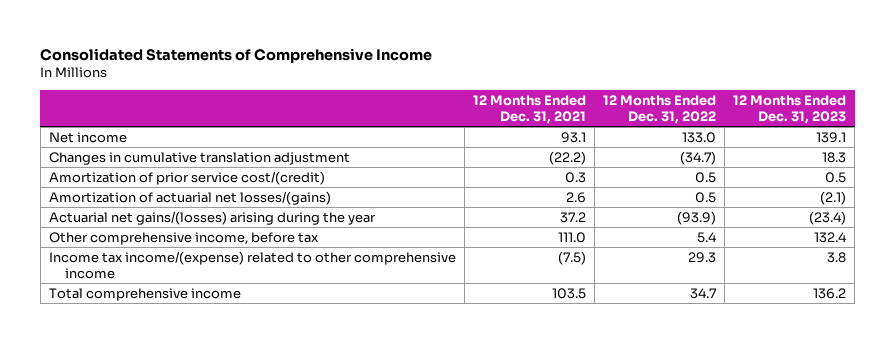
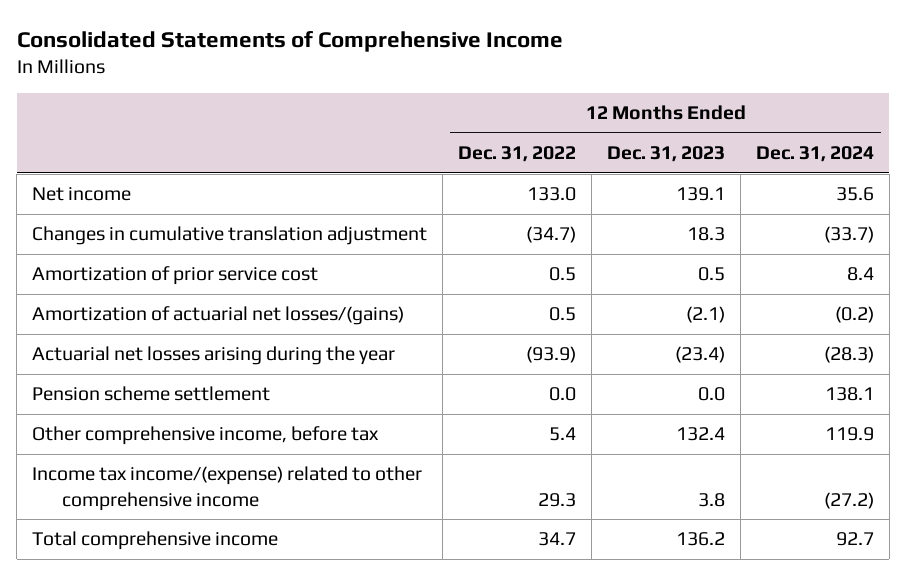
[472,94,586,124] 12 Months Ended Dec. 31, 2021 -> none
none -> [755,145,874,162] Dec. 31, 2024
[48,170,325,185] Amortization of prior service cost/(credit) -> [32,266,319,286] Amortization of prior service cost
[48,210,376,225] Actuarial net gains/(losses) arising during the year -> [32,346,396,366] Actuarial net losses arising during the year
none -> [32,386,271,402] Pension scheme settlement

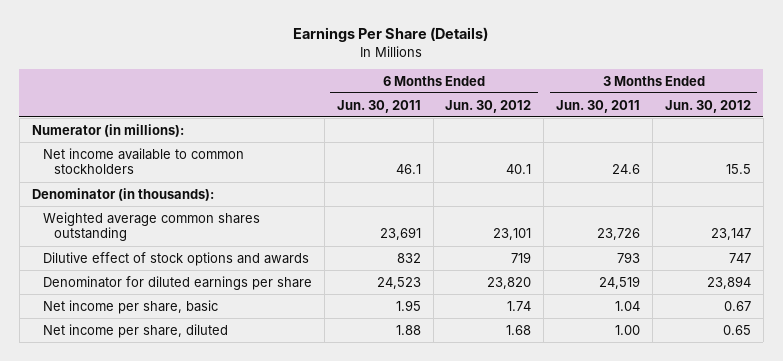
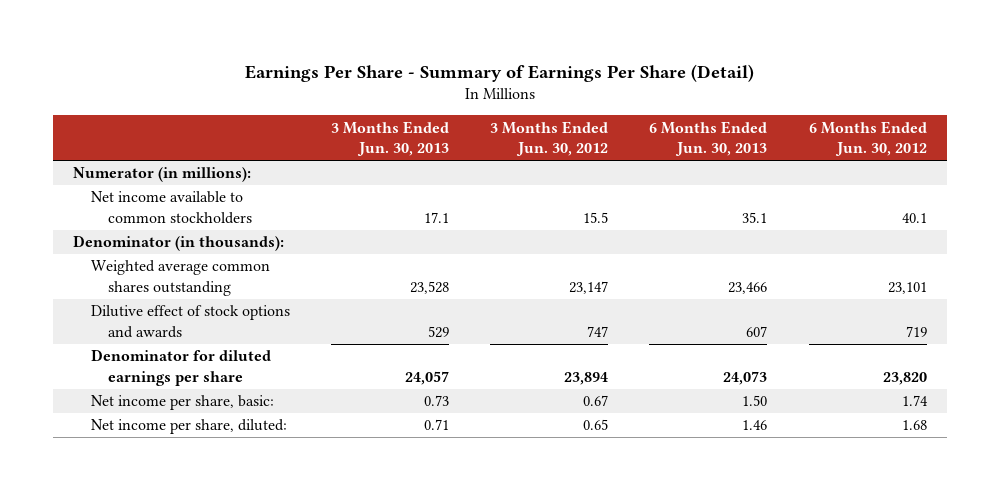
[293,27,489,43] Earnings Per Share (Details) -> [245,63,755,82] Earnings Per Share - Summary of Earnings Per Share (Detail)
[336,99,421,113] Jun. 30, 2011 -> none
[556,99,641,113] Jun. 30, 2011 -> none
none -> [330,120,449,157] 3 Months Ended Jun. 30, 2013
none -> [649,120,768,157] 6 Months Ended Jun. 30, 2013
[42,299,218,314] Net income per share, basic -> [90,395,274,411] Net income per share, basic:
[42,323,228,338] Net income per share, diluted -> [90,419,287,435] Net income per share, diluted:

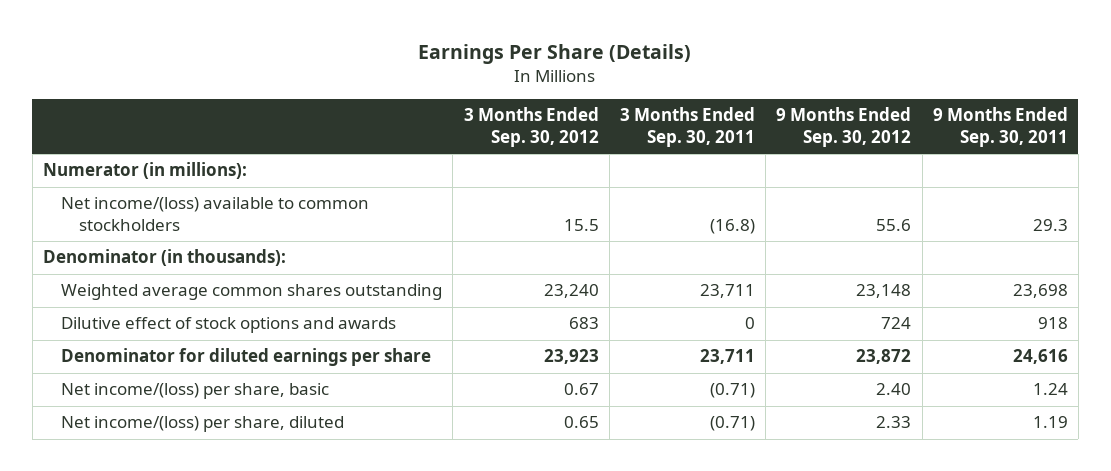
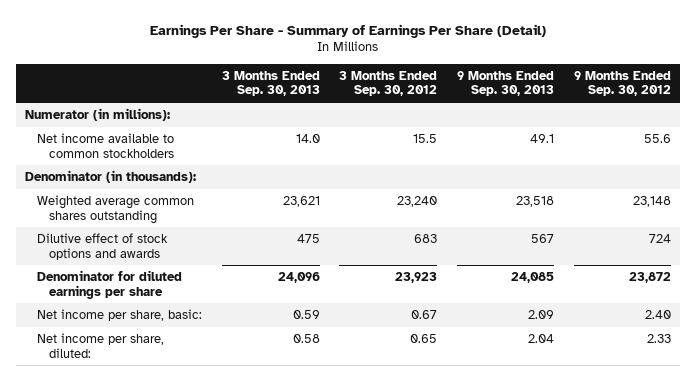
[418,43,692,64] Earnings Per Share (Details) -> [149,23,546,38] Earnings Per Share - Summary of Earnings Per Share (Detail)
[619,107,755,147] 3 Months Ended Sep. 30, 2011 -> none
[932,107,1068,147] 9 Months Ended Sep. 30, 2011 -> none
none -> [221,70,320,97] 3 Months Ended Sep. 30, 2013
none -> [456,70,554,97] 9 Months Ended Sep. 30, 2013
[61,197,370,232] Net income/(loss) available to common stockholders -> [36,132,174,158] Net income available to common stockholders
[61,383,330,400] Net income/(loss) per share, basic -> [36,308,202,321] Net income per share, basic:
[61,416,345,433] Net income/(loss) per share, diluted -> [36,332,164,358] Net income per share, diluted:

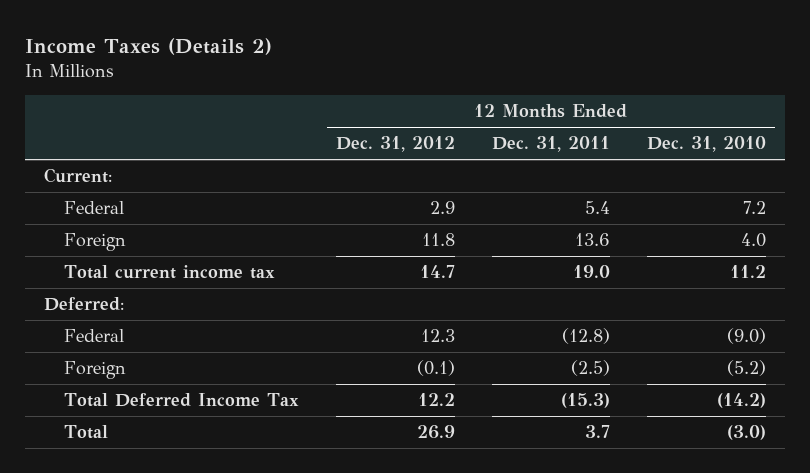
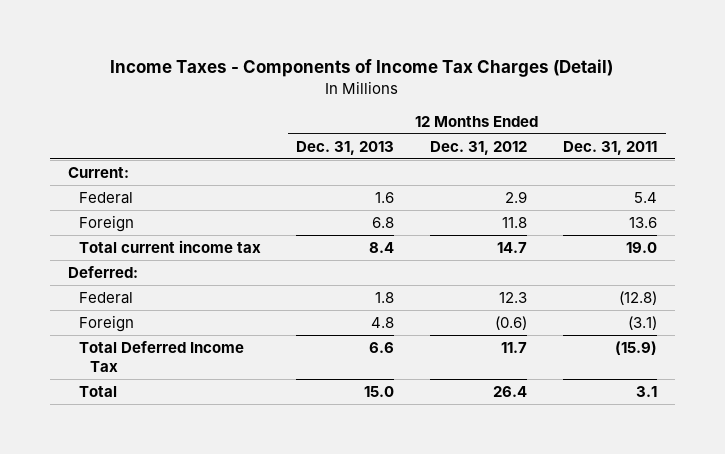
[25,37,273,55] Income Taxes (Details 2) -> [110,59,614,78] Income Taxes - Components of Income Tax Charges (Detail)
[646,136,766,153] Dec. 31, 2010 -> none
none -> [296,140,395,155] Dec. 31, 2013
[416,360,455,377] (0.1) -> [495,315,528,330] (0.6)
[570,360,610,377] (2.5) -> [627,315,657,330] (3.1)
[417,393,455,407] 12.2 -> [501,341,528,353] 11.7
[560,393,610,409] (15.3) -> [614,340,657,355] (15.9)
[416,425,455,440] 26.9 -> [493,385,528,397] 26.4
[584,425,610,439] 3.7 -> [635,385,657,397] 3.1

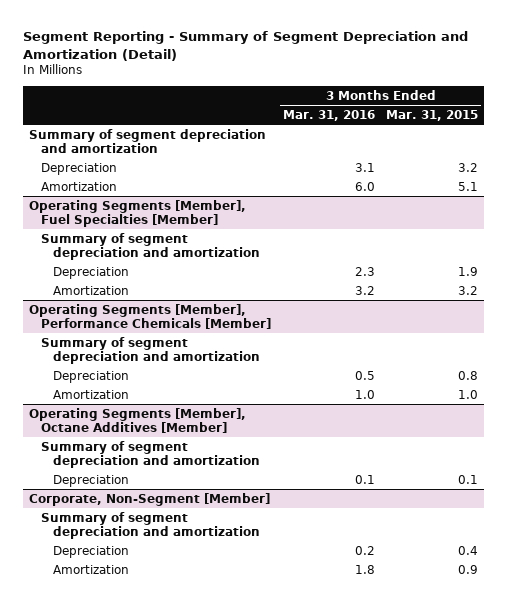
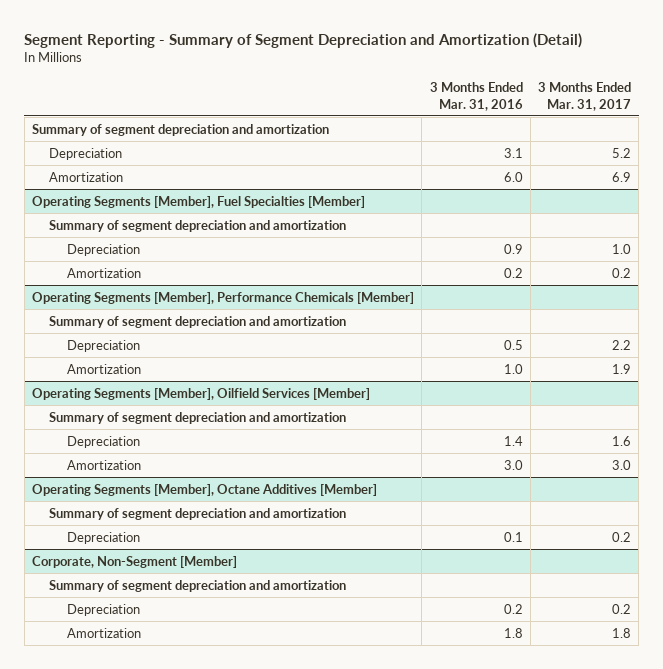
[386,109,479,121] Mar. 31, 2015 -> none
none -> [538,82,632,111] 3 Months Ended Mar. 31, 2017
[354,266,375,276] 2.3 -> [503,243,523,254] 0.9
[354,285,375,295] 3.2 -> [503,267,523,278] 0.2
none -> [31,387,370,400] Operating Segments [Member], Oilfield Services [Member]
none -> [49,411,347,424] Summary of segment depreciation and amortization
none -> [67,435,141,448] Depreciation
none -> [67,459,142,470] Amortization

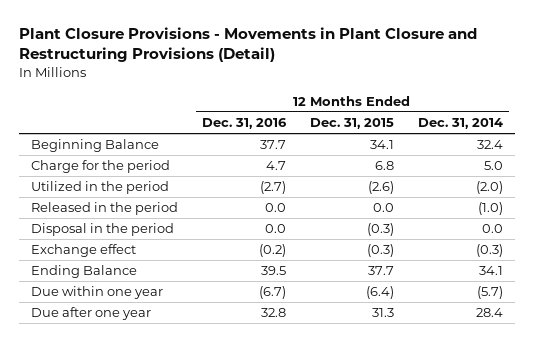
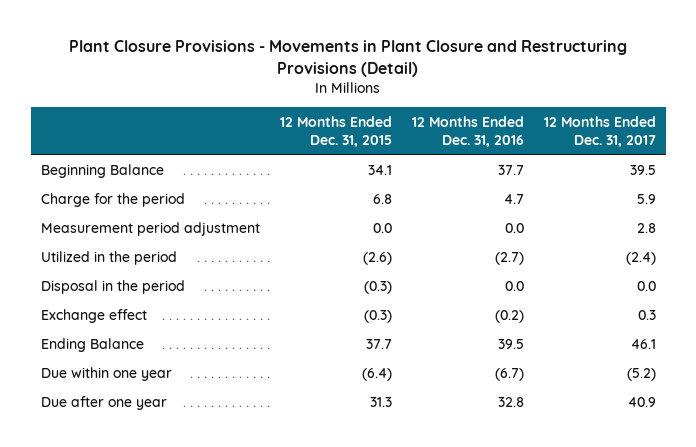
[418,118,504,130] Dec. 31, 2014 -> none
none -> [543,115,656,147] 12 Months Ended Dec. 31, 2017
none -> [40,221,260,236] Measurement period adjustment
[30,202,178,216] Released in the period -> none

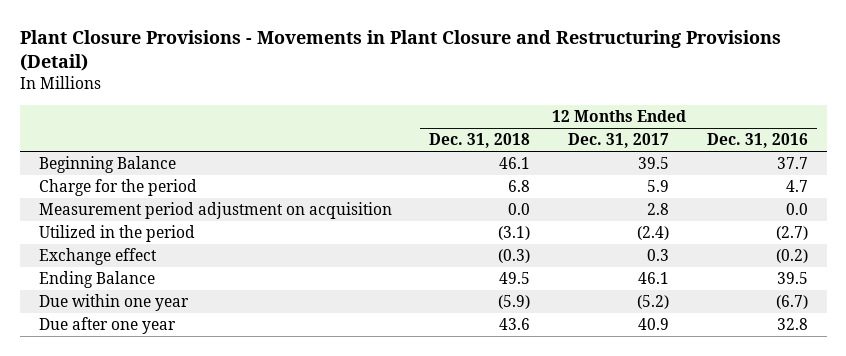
[279,115,392,147] 12 Months Ended Dec. 31, 2015 -> none
none -> [429,133,531,149] Dec. 31, 2018
[40,221,260,236] Measurement period adjustment -> [38,202,392,220] Measurement period adjustment on acquisition
[40,279,185,294] Disposal in the period -> none

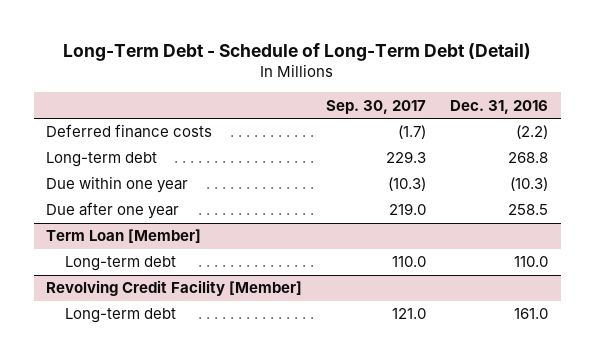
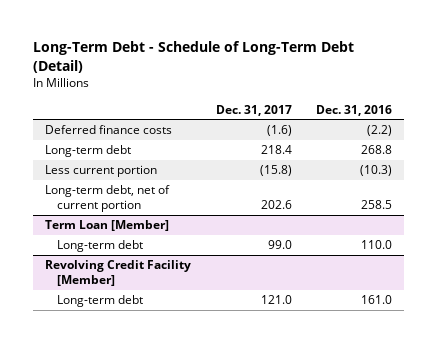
[326,99,427,114] Sep. 30, 2017 -> none
none -> [215,104,292,116] Dec. 31, 2017
[45,176,188,194] Due within one year -> [45,165,158,178] Less current portion
[45,202,179,220] Due after one year -> [45,185,171,212] Long-term debt, net of current portion

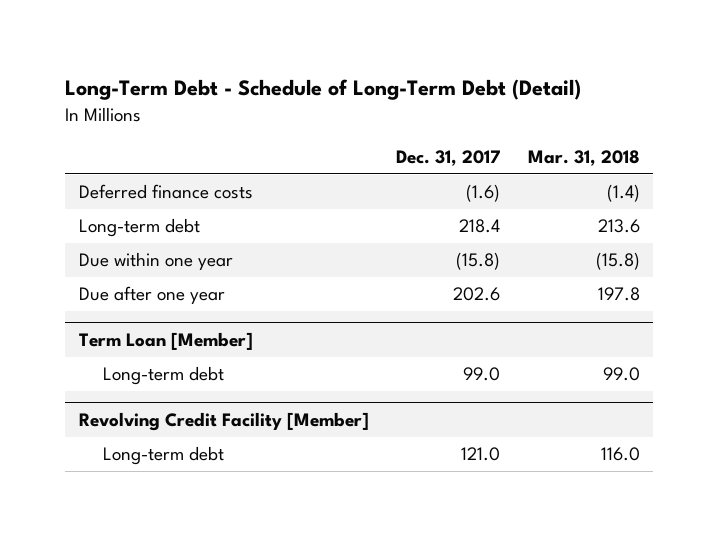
[315,104,392,116] Dec. 31, 2016 -> none
none -> [527,150,640,167] Mar. 31, 2018
[45,165,158,178] Less current portion -> [79,252,234,271] Due within one year
[45,185,171,212] Long-term debt, net of current portion -> [79,286,226,305] Due after one year

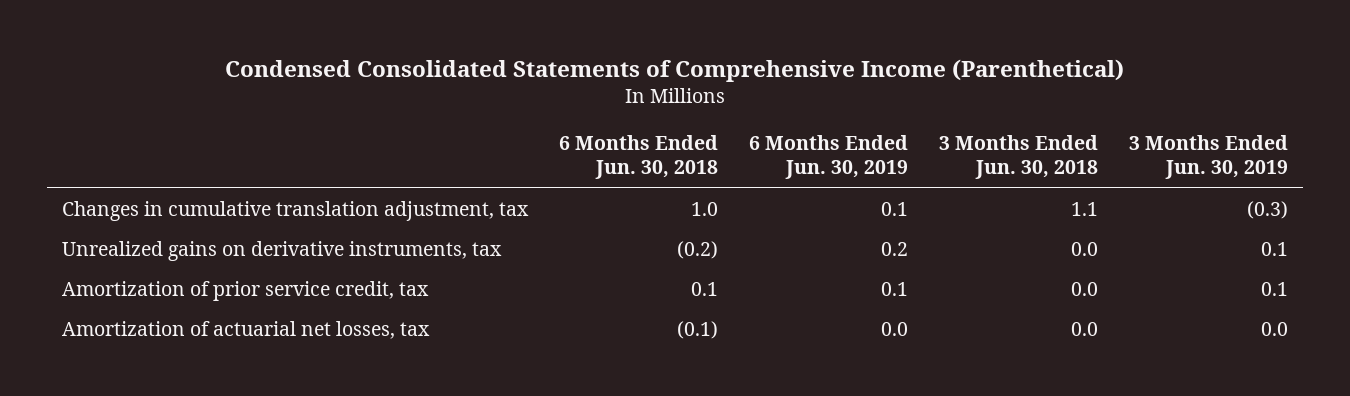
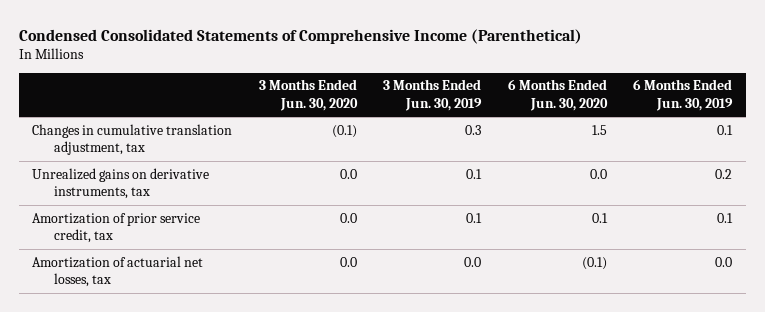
[559,134,719,180] 6 Months Ended Jun. 30, 2018 -> none
[938,134,1098,180] 3 Months Ended Jun. 30, 2018 -> none
none -> [258,79,358,111] 3 Months Ended Jun. 30, 2020
none -> [507,79,608,111] 6 Months Ended Jun. 30, 2020
[1246,201,1288,220] (0.3) -> [465,124,482,135] 0.3

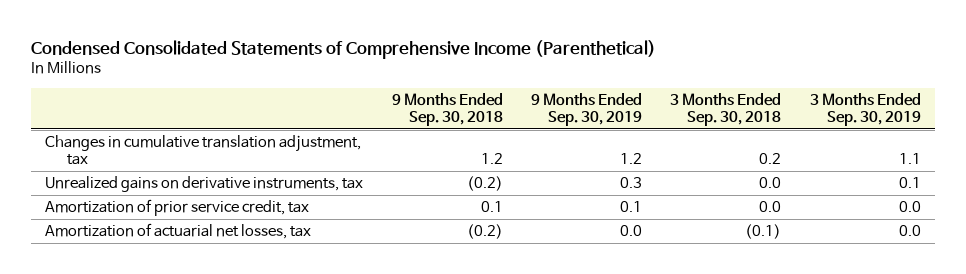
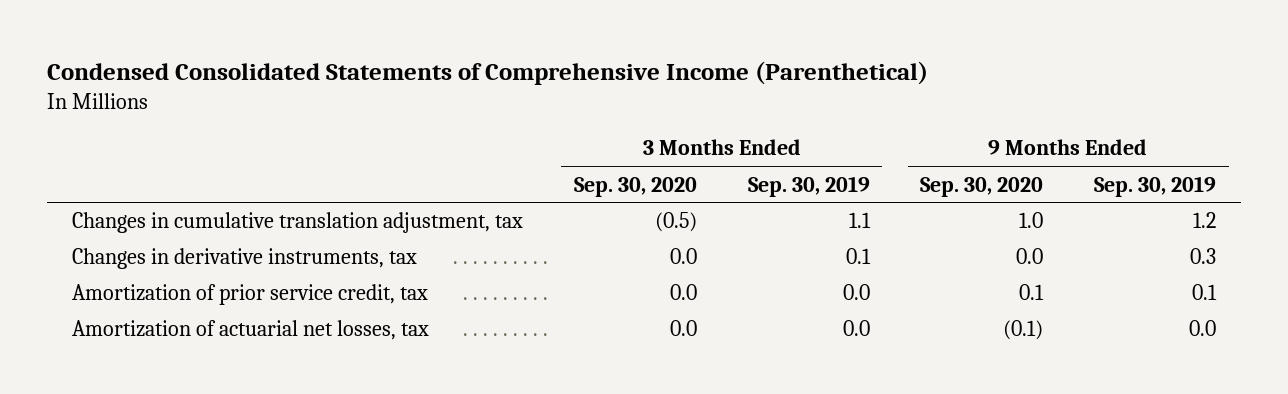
[391,92,503,126] 9 Months Ended Sep. 30, 2018 -> none
[670,92,782,126] 3 Months Ended Sep. 30, 2018 -> none
none -> [573,176,697,197] Sep. 30, 2020
none -> [920,176,1044,197] Sep. 30, 2020
[45,176,364,193] Unrealized gains on derivative instruments, tax -> none
none -> [72,248,418,270] Changes in derivative instruments, tax

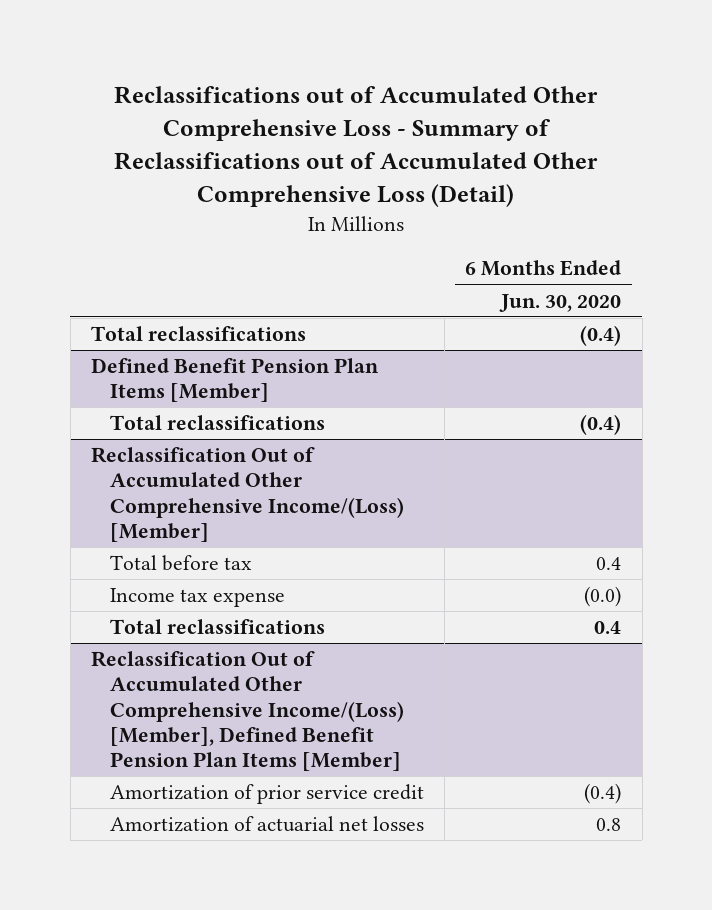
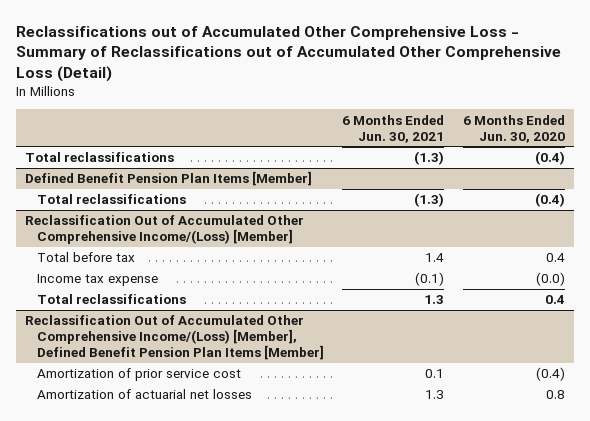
none -> [342,114,445,143] 6 Months Ended Jun. 30, 2021
[109,784,424,805] Amortization of prior service credit -> [37,368,242,382] Amortization of prior service cost

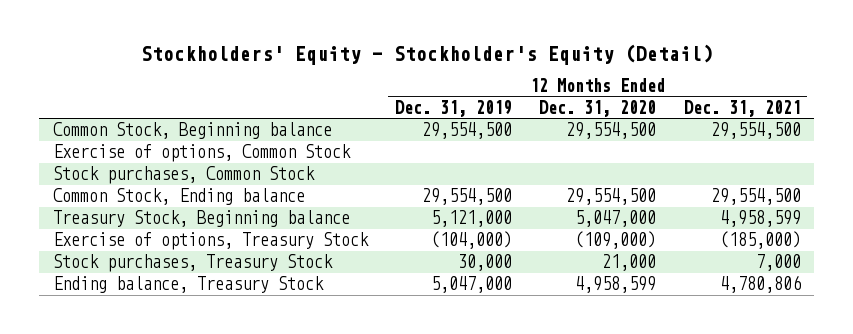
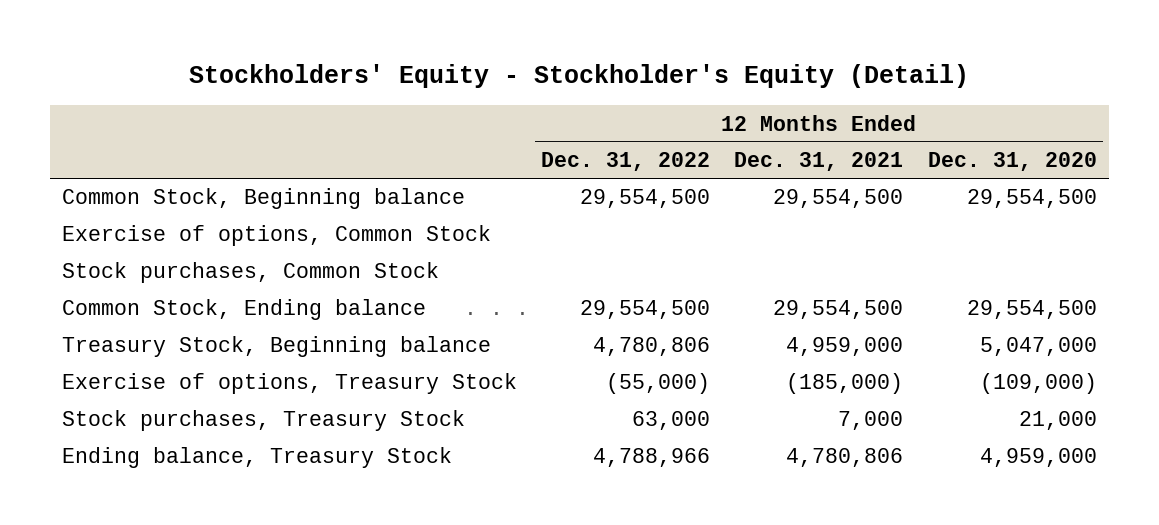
[394,100,512,118] Dec. 31, 2019 -> none
none -> [541,152,711,172] Dec. 31, 2022
[719,210,801,228] 4,958,599 -> [786,337,904,357] 4,959,000
[575,276,657,294] 4,958,599 -> [979,448,1097,468] 4,959,000

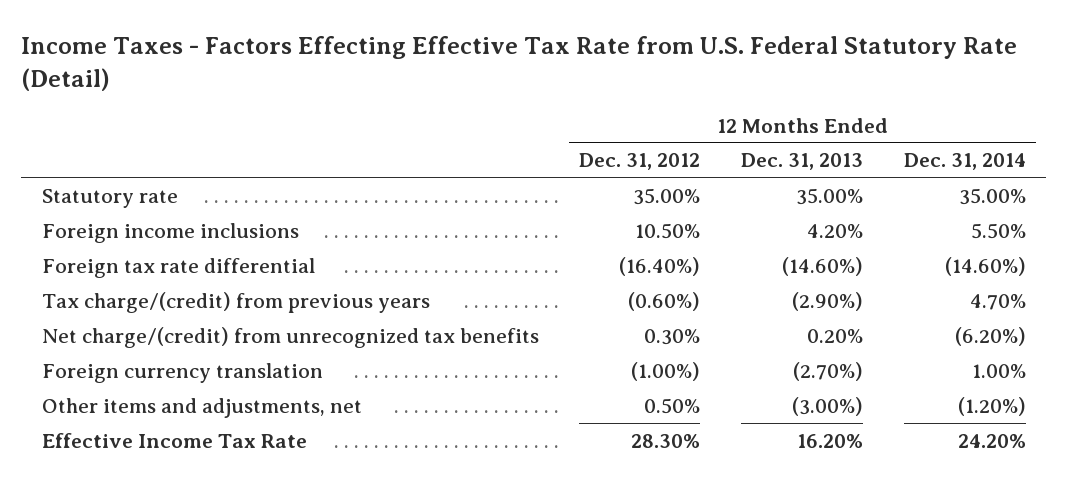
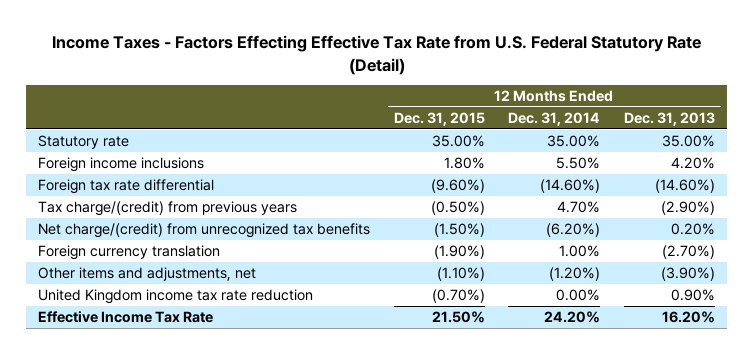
[579,153,701,171] Dec. 31, 2012 -> none
none -> [393,111,485,126] Dec. 31, 2015
[792,396,864,416] (3.00%) -> [661,266,716,281] (3.90%)
none -> [38,288,314,304] United Kingdom income tax rate reduction

